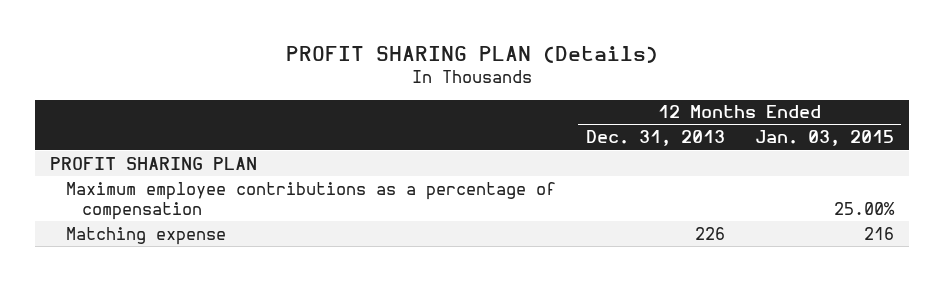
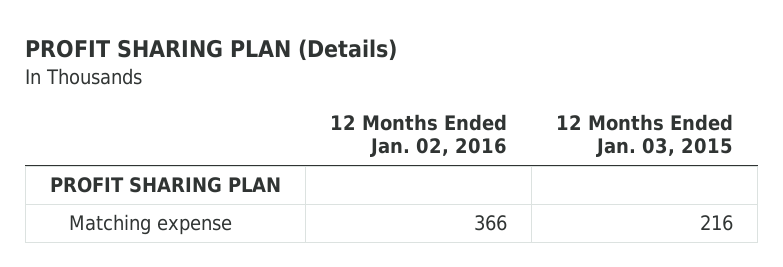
[585,130,725,147] Dec. 31, 2013 -> none
none -> [330,114,508,158] 12 Months Ended Jan. 02, 2016
[65,181,556,221] Maximum employee contributions as a percentage of compensation -> none

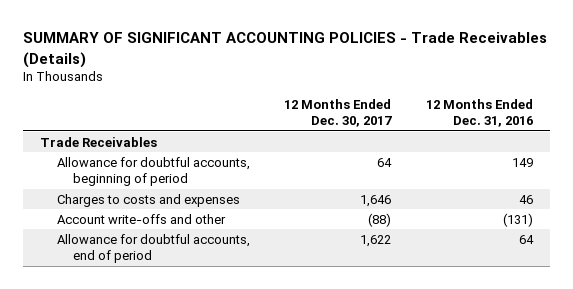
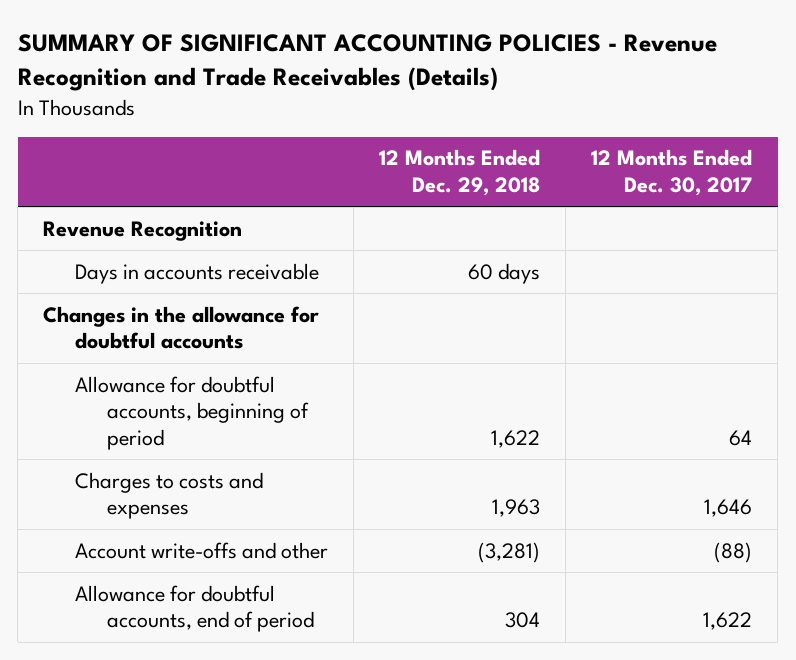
[23,32,548,68] SUMMARY OF SIGNIFICANT ACCOUNTING POLICIES - Trade Receivables (Details) -> [17,34,717,92] SUMMARY OF SIGNIFICANT ACCOUNTING POLICIES - Revenue Recognition and Trade Receivables (Details)
[425,98,533,128] 12 Months Ended Dec. 31, 2016 -> none
none -> [379,149,541,196] 12 Months Ended Dec. 29, 2018
none -> [43,220,243,241] Revenue Recognition
none -> [75,262,320,284] Days in accounts receivable
[40,136,158,147] Trade Receivables -> [43,305,320,350] Changes in the allowance for doubtful accounts

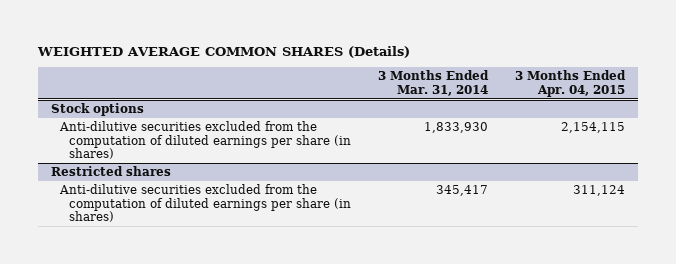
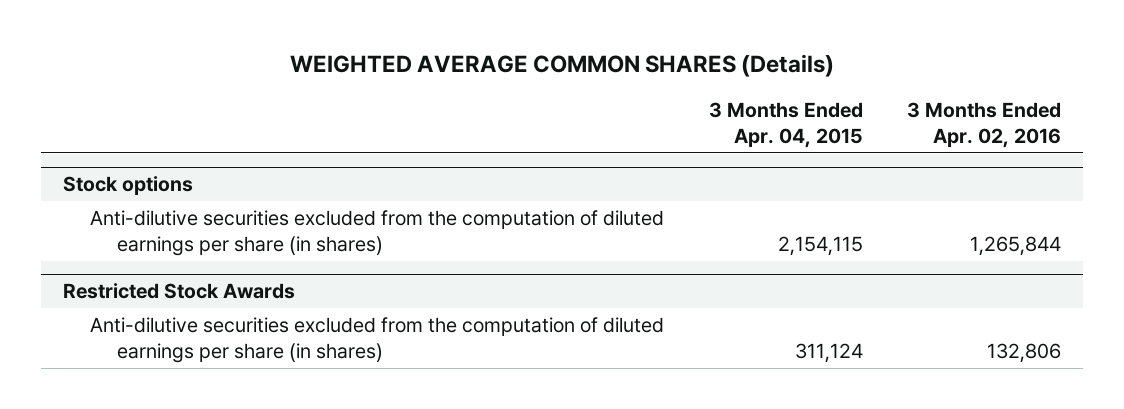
[378,70,490,96] 3 Months Ended Mar. 31, 2014 -> none
none -> [907,101,1062,148] 3 Months Ended Apr. 02, 2016
[51,166,172,177] Restricted shares -> [63,283,296,300] Restricted Stock Awards

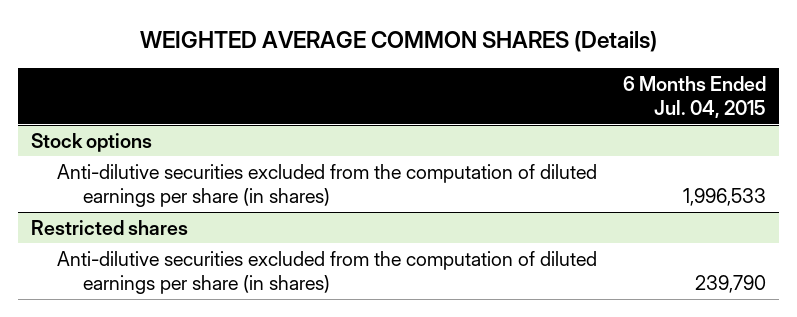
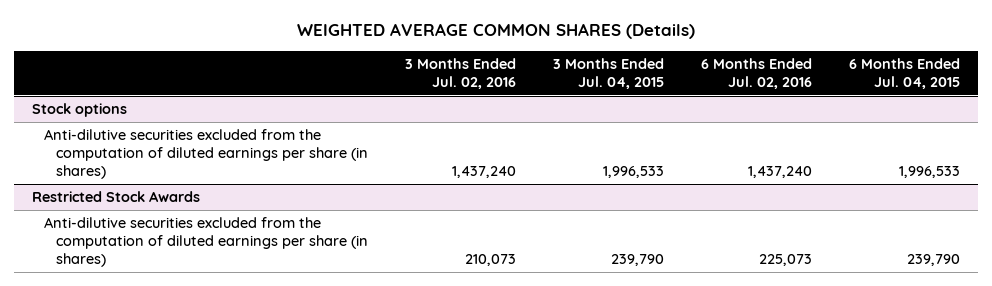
none -> [405,57,517,90] 3 Months Ended Jul. 02, 2016
none -> [553,57,665,90] 3 Months Ended Jul. 04, 2015
none -> [700,57,812,90] 6 Months Ended Jul. 02, 2016
[31,219,189,235] Restricted shares -> [32,190,201,202] Restricted Stock Awards

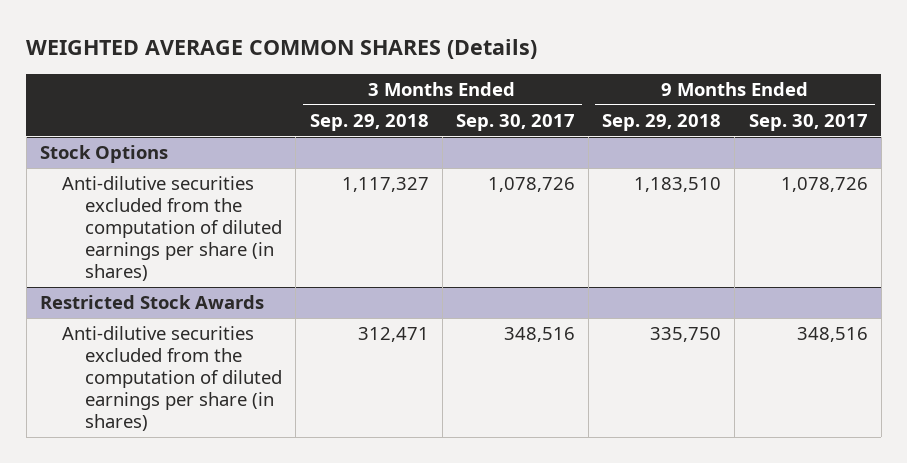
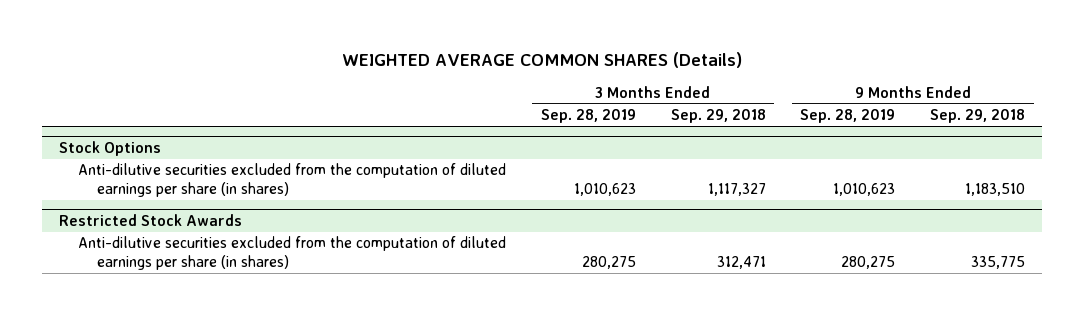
[455,114,575,132] Sep. 30, 2017 -> none
[748,114,868,132] Sep. 30, 2017 -> none
none -> [540,109,636,124] Sep. 28, 2019
none -> [800,109,896,124] Sep. 28, 2019
[650,327,722,343] 335,750 -> [971,255,1026,269] 335,775

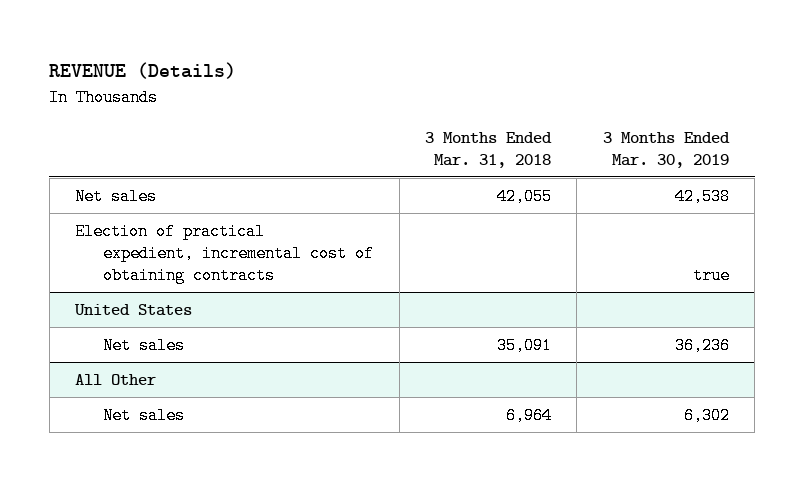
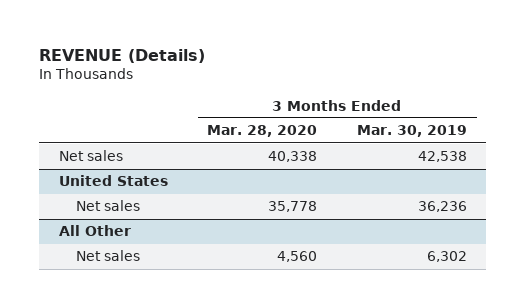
[425,131,553,168] 3 Months Ended Mar. 31, 2018 -> none
none -> [207,125,318,138] Mar. 28, 2020
[75,223,375,285] Election of practical expedient, incremental cost of obtaining contracts -> none

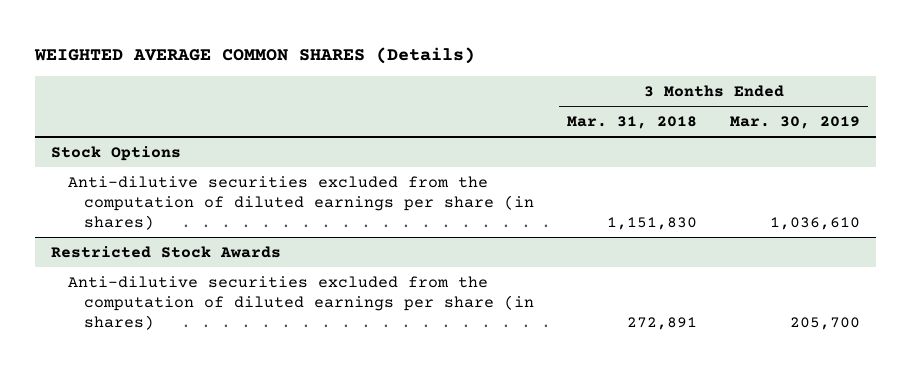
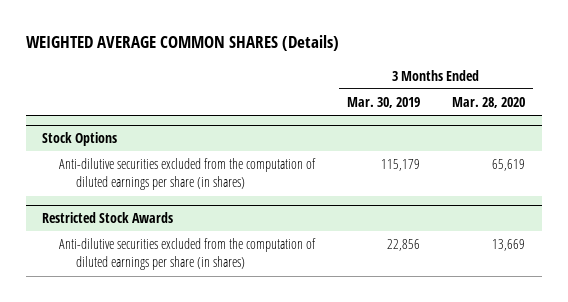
[567,116,698,130] Mar. 31, 2018 -> none
none -> [452,97,526,109] Mar. 28, 2020
[769,216,860,230] 1,036,610 -> [381,159,421,172] 115,179
[789,316,860,330] 205,700 -> [387,239,421,252] 22,856

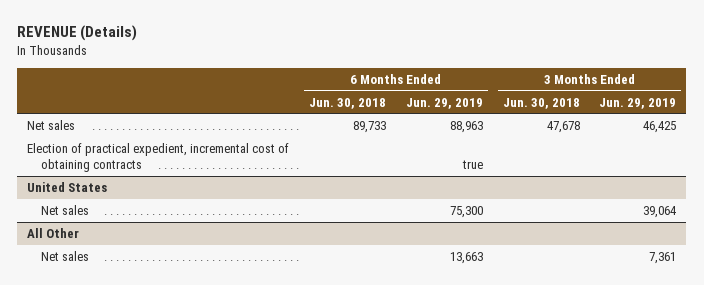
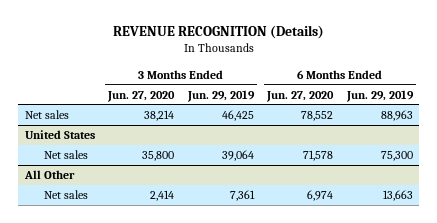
[17,25,138,42] REVENUE (Details) -> [112,25,324,40] REVENUE RECOGNITION (Details)
[308,97,386,109] Jun. 30, 2018 -> none
[502,97,580,109] Jun. 30, 2018 -> none
none -> [107,90,176,102] Jun. 27, 2020
none -> [266,90,335,102] Jun. 27, 2020
[27,143,290,173] Election of practical expedient, incremental cost of obtaining contracts -> none

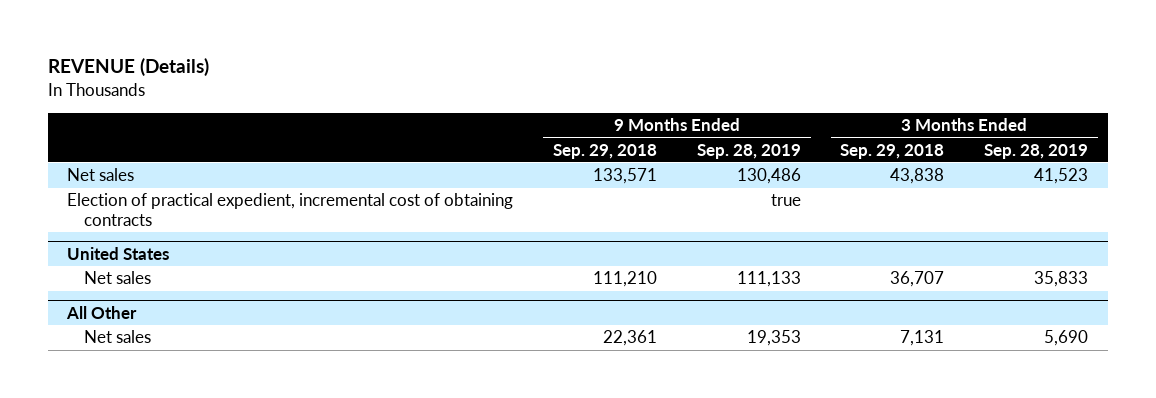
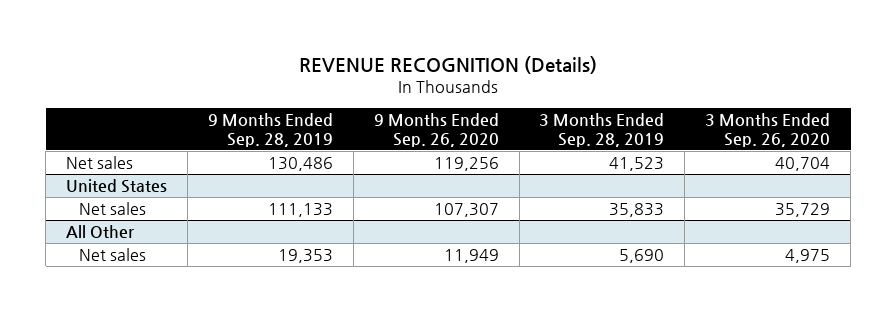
[47,58,209,77] REVENUE (Details) -> [299,55,598,74] REVENUE RECOGNITION (Details)
[553,143,658,159] Sep. 29, 2018 -> none
[840,143,945,159] Sep. 29, 2018 -> none
none -> [373,113,499,148] 9 Months Ended Sep. 26, 2020
none -> [705,113,831,148] 3 Months Ended Sep. 26, 2020
[67,193,514,226] Election of practical expedient, incremental cost of obtaining contracts -> none

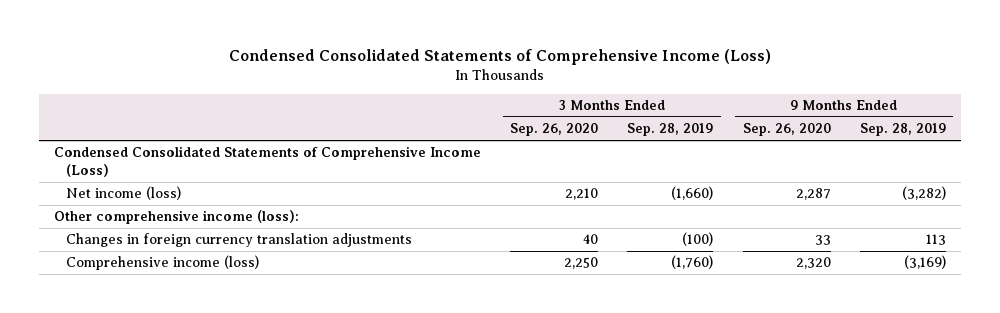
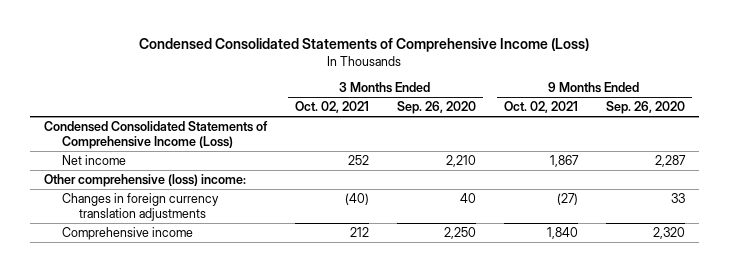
[627,123,714,137] Sep. 28, 2019 -> none
[860,123,947,137] Sep. 28, 2019 -> none
none -> [294,101,369,114] Oct. 02, 2021
none -> [503,101,578,114] Oct. 02, 2021
[65,186,181,201] Net income (loss) -> [61,155,126,166] Net income
[53,210,299,225] Other comprehensive income (loss): -> [43,174,246,188] Other comprehensive (loss) income:
[65,255,259,271] Comprehensive income (loss) -> [61,227,193,241] Comprehensive income

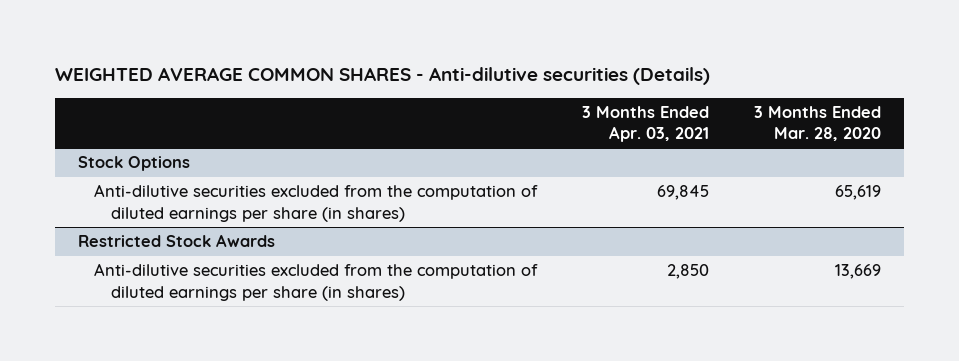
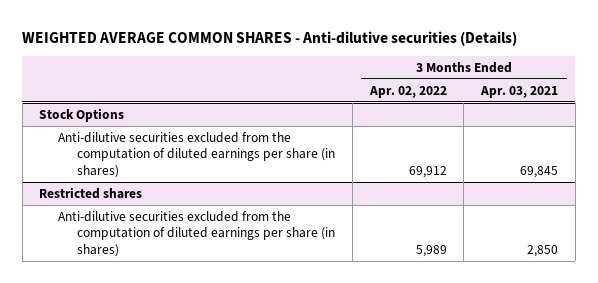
[754,105,882,142] 3 Months Ended Mar. 28, 2020 -> none
none -> [368,85,447,98] Apr. 02, 2022
[77,234,275,248] Restricted Stock Awards -> [39,186,143,199] Restricted shares

